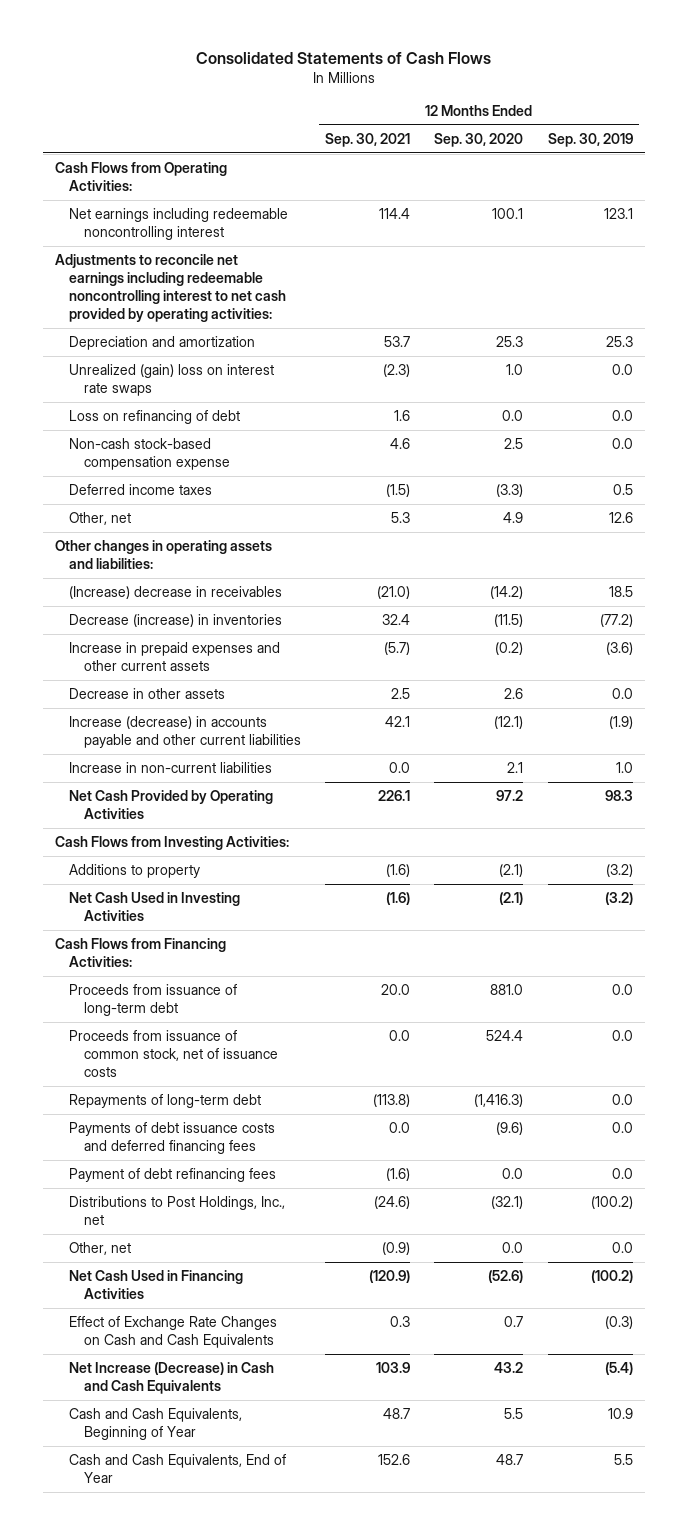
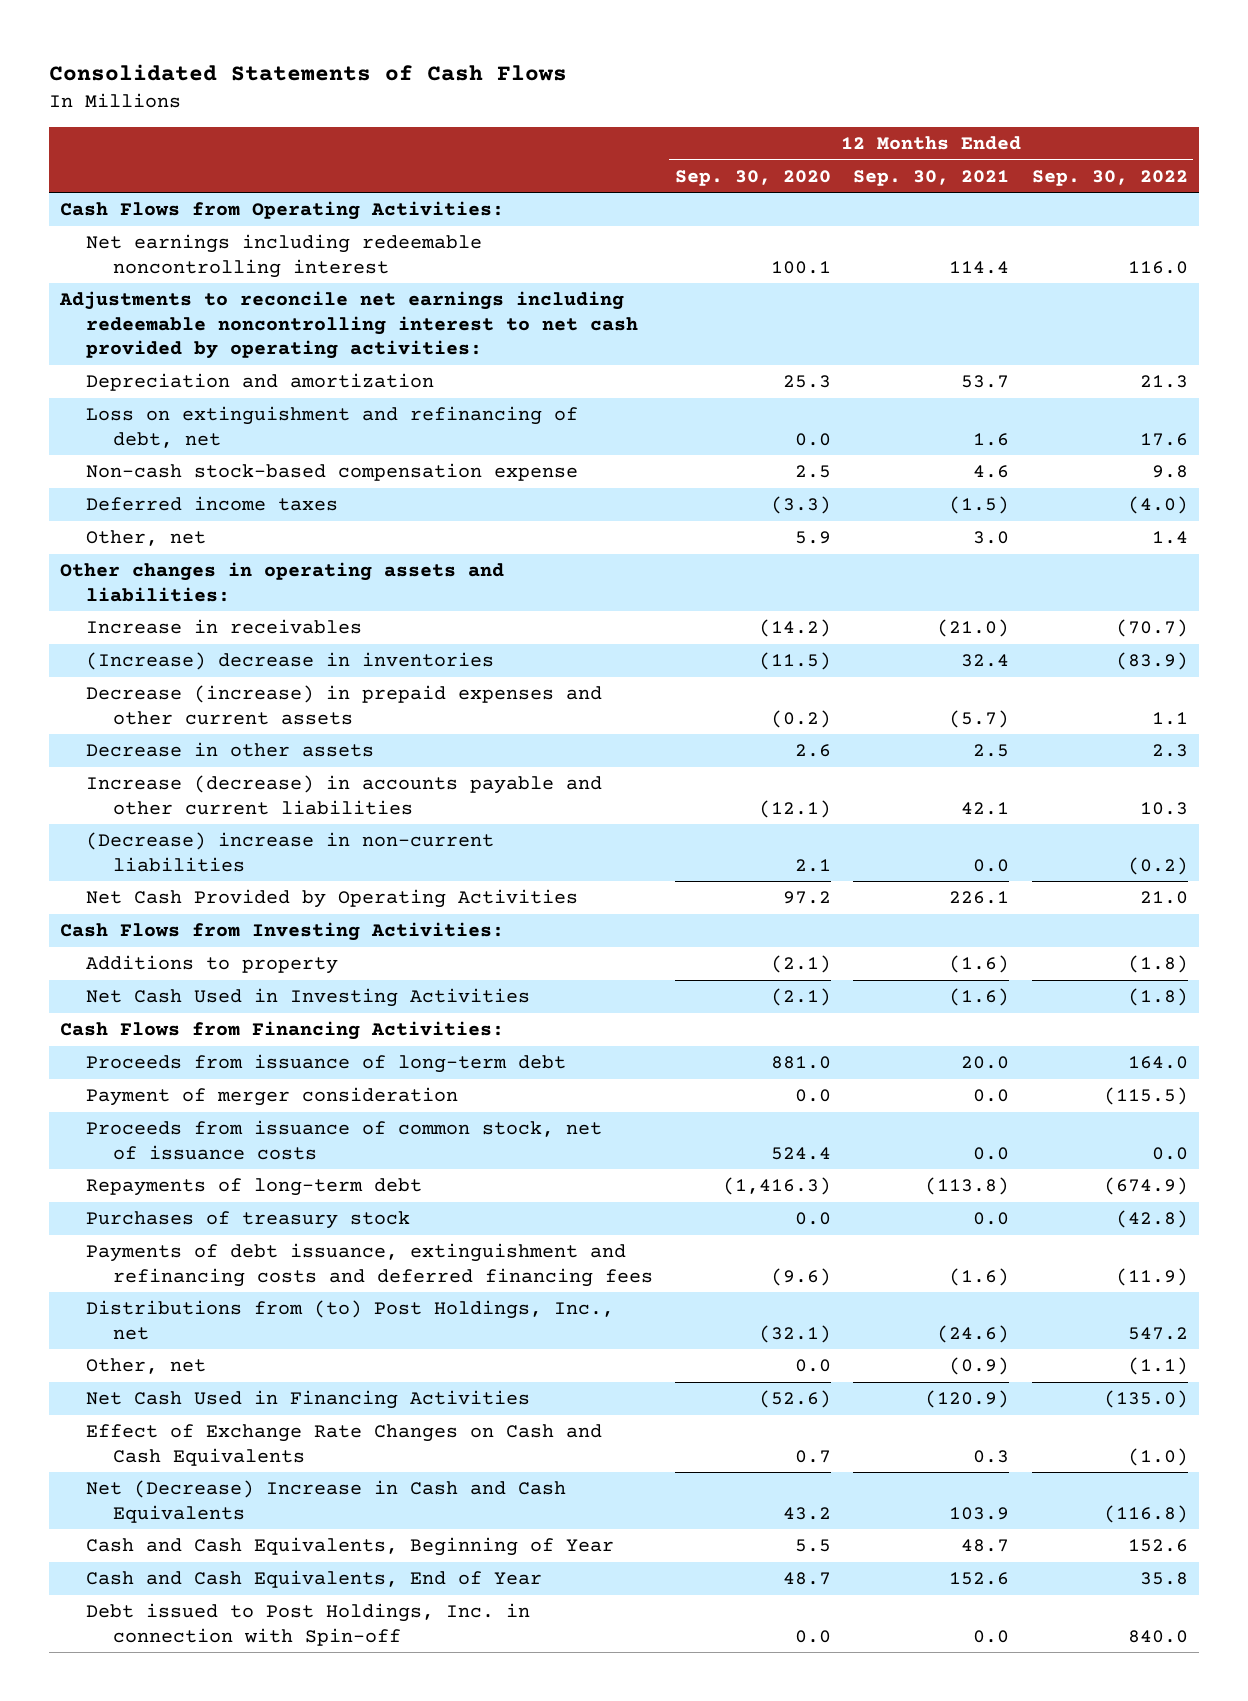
[547,132,633,147] Sep. 30, 2019 -> none
none -> [1031,169,1188,186] Sep. 30, 2022
[69,363,275,396] Unrealized (gain) loss on interest rate swaps -> none
[69,409,241,424] Loss on refinancing of debt -> [86,406,579,448] Loss on extinguishment and refinancing of debt, net
[391,511,411,523] 5.3 -> [973,531,1010,545] 3.0
[503,511,524,523] 4.9 -> [794,531,831,545] 5.9
[69,585,283,599] (Increase) decrease in receivables -> [86,619,363,635] Increase in receivables
[69,613,283,627] Decrease (increase) in inventories -> [86,652,495,671] (Increase) decrease in inventories
[69,641,281,671] Increase in prepaid expenses and other current assets -> [86,685,603,725] Decrease (increase) in prepaid expenses and other current assets
[69,761,273,773] Increase in non-current liabilities -> [86,832,495,872] (Decrease) increase in non-current liabilities
none -> [86,1087,459,1107] Payment of merger consideration
[69,1121,276,1154] Payments of debt issuance costs and deferred financing fees -> none
none -> [86,1211,411,1230] Purchases of treasury stock
[69,1167,277,1182] Payment of debt refinancing fees -> [86,1243,653,1287] Payments of debt issuance, extinguishment and refinancing costs and deferred financing fees
[502,1167,524,1179] 0.0 -> [770,1267,831,1286] (9.6)
[69,1195,286,1225] Distributions to Post Holdings, Inc., net -> [86,1300,615,1340] Distributions from (to) Post Holdings, Inc., net
[69,1361,275,1394] Net Increase (Decrease) in Cash and Cash Equivalents -> [86,1480,567,1523] Net (Decrease) Increase in Cash and Cash Equivalents
none -> [86,1603,531,1646] Debt issued to Post Holdings, Inc. in connection with Spin-off

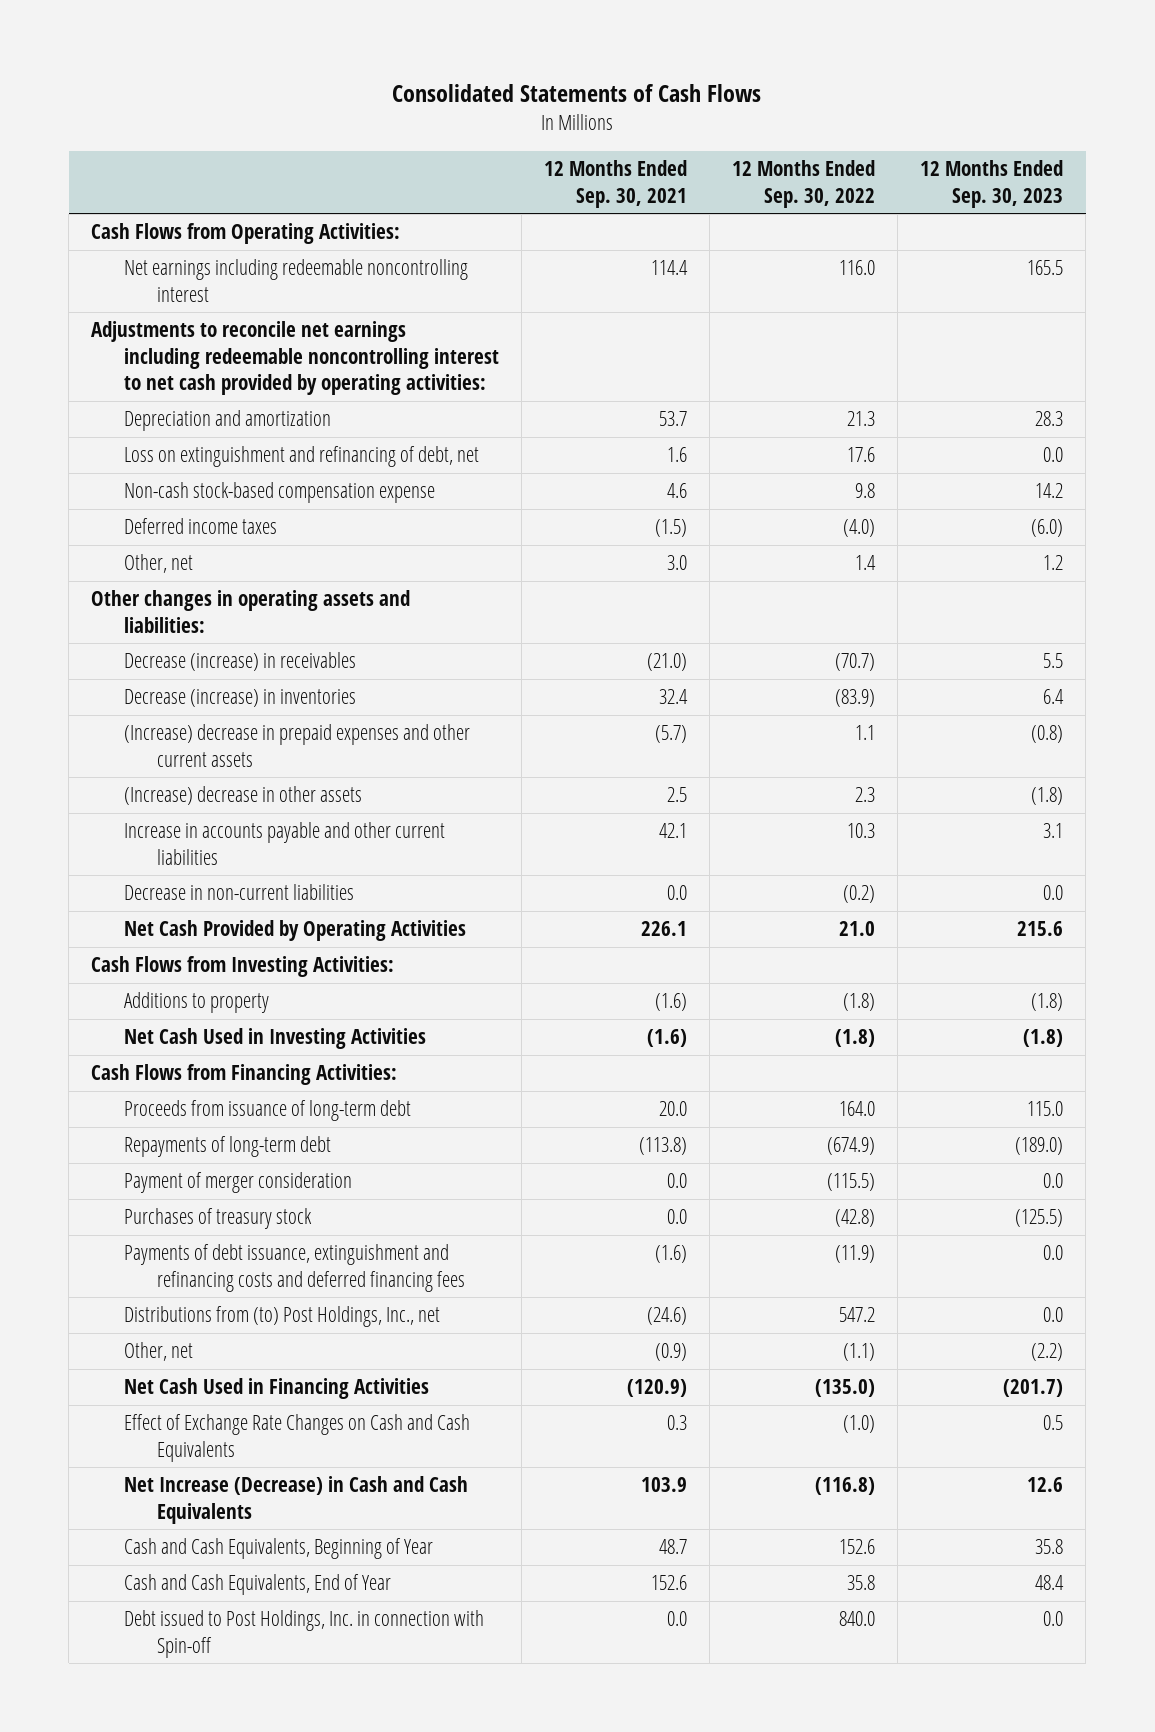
[674,169,831,186] Sep. 30, 2020 -> none
none -> [920,160,1064,208] 12 Months Ended Sep. 30, 2023
[86,619,363,635] Increase in receivables -> [124,652,357,672] Decrease (increase) in receivables
[86,652,495,671] (Increase) decrease in inventories -> [124,689,357,708] Decrease (increase) in inventories
[86,685,603,725] Decrease (increase) in prepaid expenses and other current assets -> [124,724,471,767] (Increase) decrease in prepaid expenses and other current assets
[86,742,375,758] Decrease in other assets -> [124,786,363,806] (Increase) decrease in other assets
[86,775,603,815] Increase (decrease) in accounts payable and other current liabilities -> [124,822,446,865] Increase in accounts payable and other current liabilities
[86,832,495,872] (Decrease) increase in non-current liabilities -> [124,884,355,901] Decrease in non-current liabilities
[86,1120,603,1160] Proceeds from issuance of common stock, net of issuance costs -> none
[86,1087,459,1107] Payment of merger consideration -> [124,1172,353,1194] Payment of merger consideration
[86,1480,567,1523] Net (Decrease) Increase in Cash and Cash Equivalents -> [124,1476,469,1524] Net Increase (Decrease) in Cash and Cash Equivalents

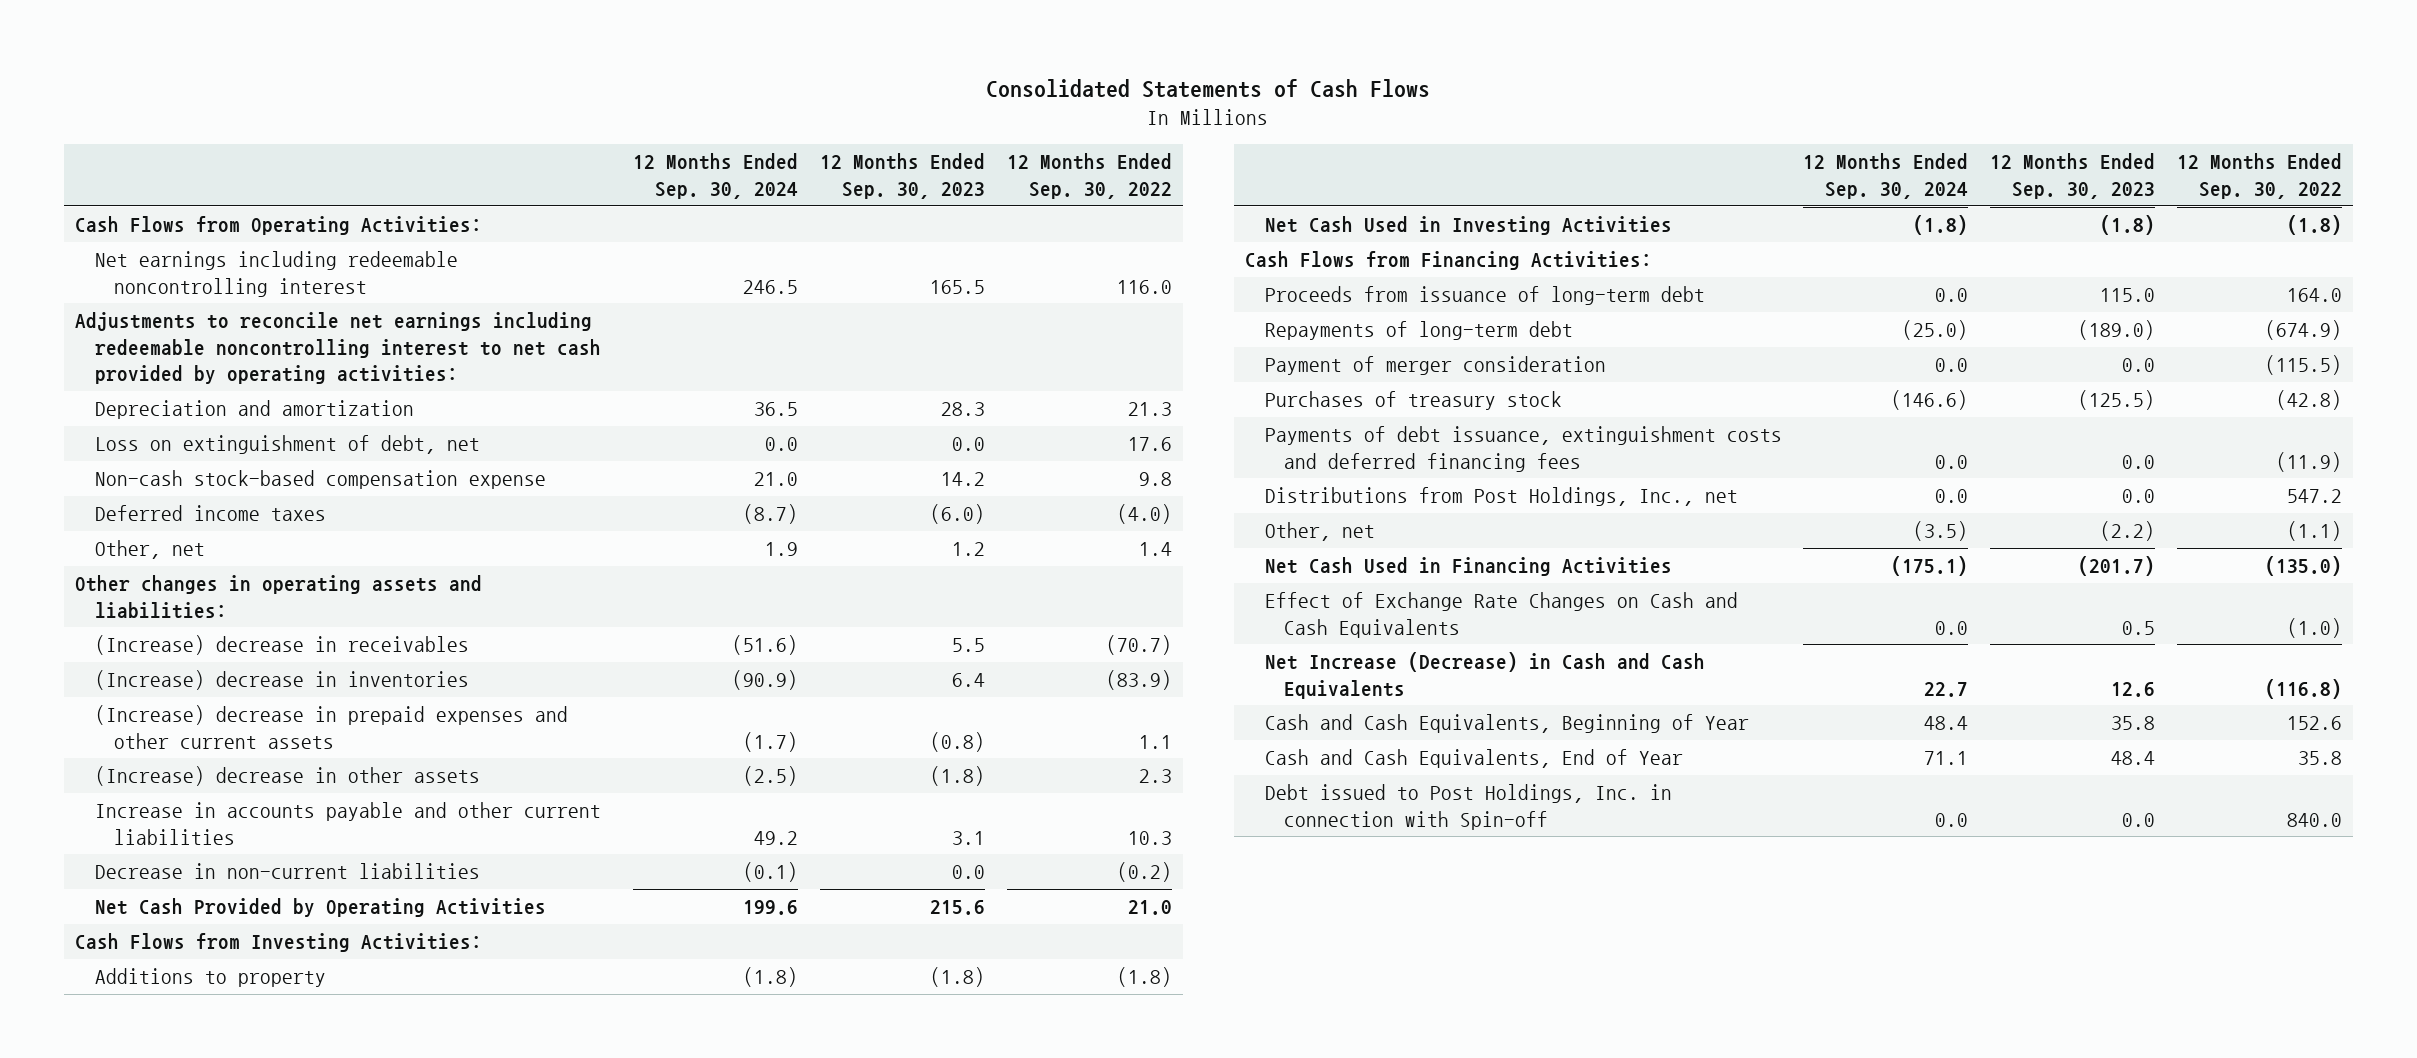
[544,160,688,208] 12 Months Ended Sep. 30, 2021 -> none
none -> [633,153,799,199] 12 Months Ended Sep. 30, 2024
[124,446,480,468] Loss on extinguishment and refinancing of debt, net -> [94,434,480,454] Loss on extinguishment of debt, net
[124,652,357,672] Decrease (increase) in receivables -> [94,634,469,655] (Increase) decrease in receivables
[124,689,357,708] Decrease (increase) in inventories -> [94,669,469,690] (Increase) decrease in inventories
[124,1244,465,1292] Payments of debt issuance, extinguishment and refinancing costs and deferred financing fees -> [1264,425,1782,472] Payments of debt issuance, extinguishment costs and deferred financing fees
[124,1306,441,1328] Distributions from (to) Post Holdings, Inc., net -> [1264,486,1738,506] Distributions from Post Holdings, Inc., net

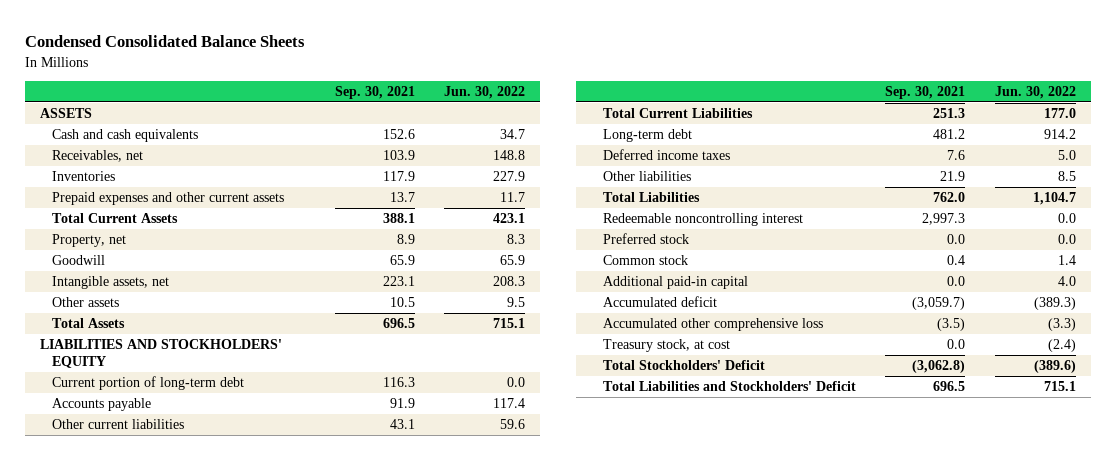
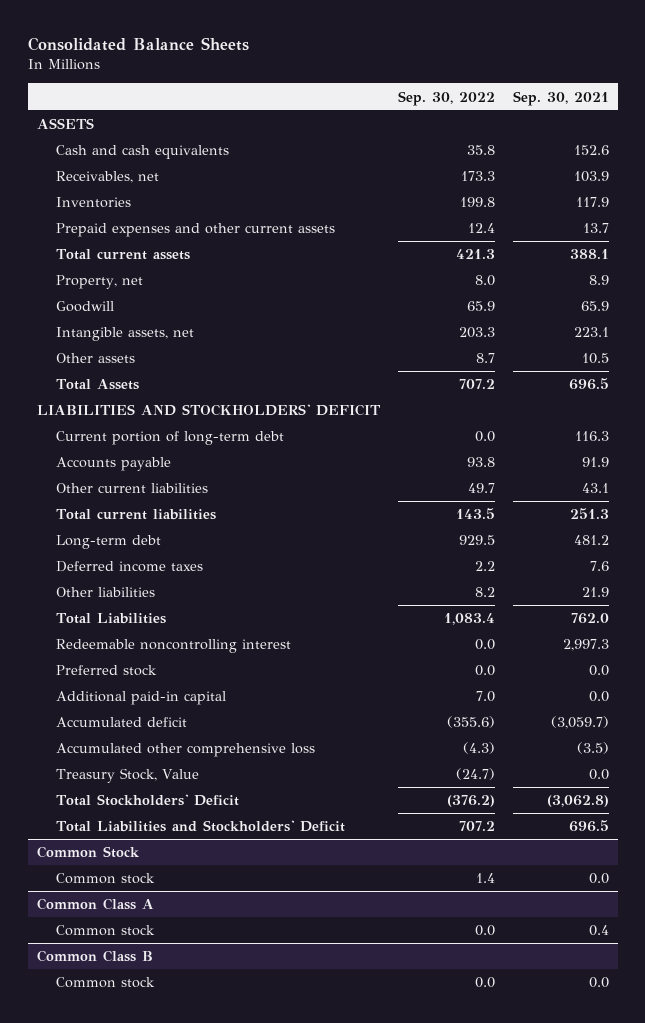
[25,35,306,48] Condensed Consolidated Balance Sheets -> [27,36,249,51] Consolidated Balance Sheets
[444,85,526,99] Jun. 30, 2022 -> none
none -> [397,90,495,106] Sep. 30, 2022
[52,212,179,223] Total Current Assets -> [55,249,190,261] Total current assets
[40,338,283,369] LIABILITIES AND STOCKHOLDERS' EQUITY -> [36,404,381,417] LIABILITIES AND STOCKHOLDERS' DEFICIT
[602,107,753,118] Total Current Liabilities -> [55,509,216,521] Total current liabilities
[602,254,688,265] Common stock -> none
[602,338,730,352] Treasury stock, at cost -> [55,768,199,784] Treasury Stock, Value
none -> [36,846,140,859] Common Stock
none -> [55,873,155,885] Common stock
none -> [36,898,154,911] Common Class A
none -> [55,925,155,937] Common stock
none -> [36,950,153,963] Common Class B
none -> [55,977,155,989] Common stock

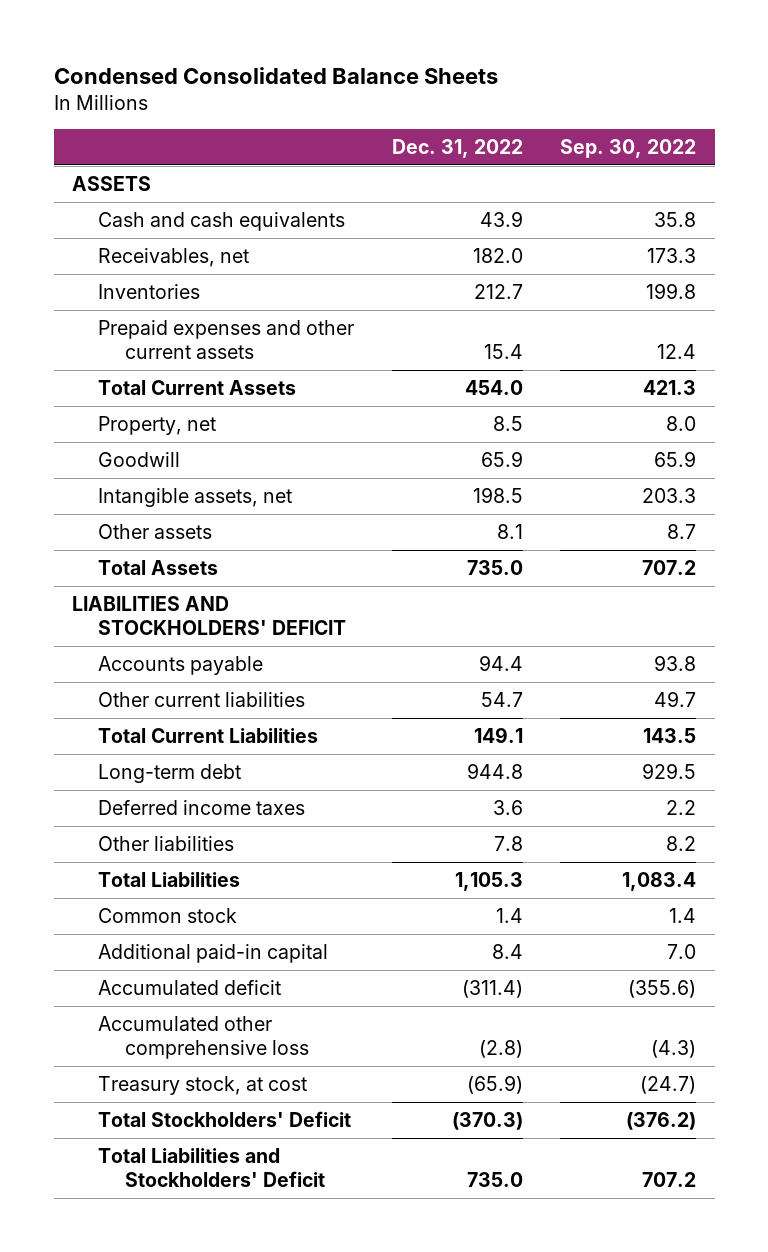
[27,36,249,51] Consolidated Balance Sheets -> [53,66,498,84] Condensed Consolidated Balance Sheets
[512,90,609,106] Sep. 30, 2021 -> none
none -> [391,138,523,158] Dec. 31, 2022
[55,249,190,261] Total current assets -> [98,380,297,396] Total Current Assets
[55,431,284,446] Current portion of long-term debt -> none
[55,509,216,521] Total current liabilities -> [98,728,319,744] Total Current Liabilities
[55,639,291,654] Redeemable noncontrolling interest -> none
[55,665,157,677] Preferred stock -> none
none -> [98,908,238,924] Common stock
[55,768,199,784] Treasury Stock, Value -> [98,1076,308,1096] Treasury stock, at cost
[36,846,140,859] Common Stock -> none
[55,873,155,885] Common stock -> none
[36,898,154,911] Common Class A -> none
[55,925,155,937] Common stock -> none
[36,950,153,963] Common Class B -> none
[55,977,155,989] Common stock -> none

